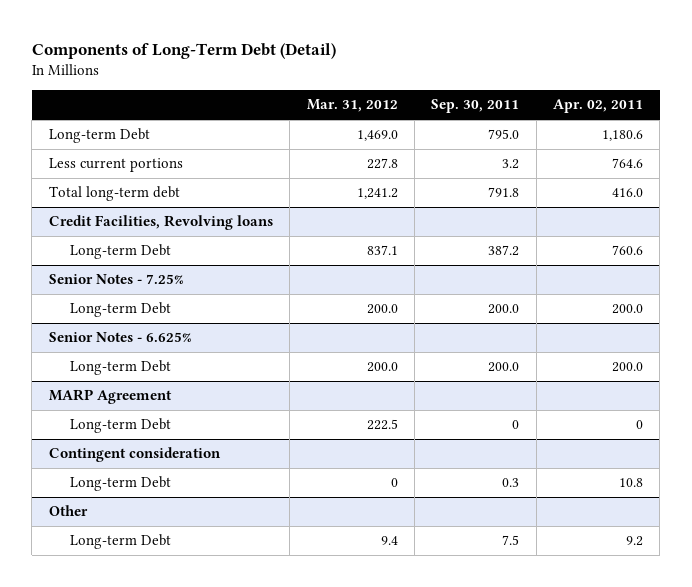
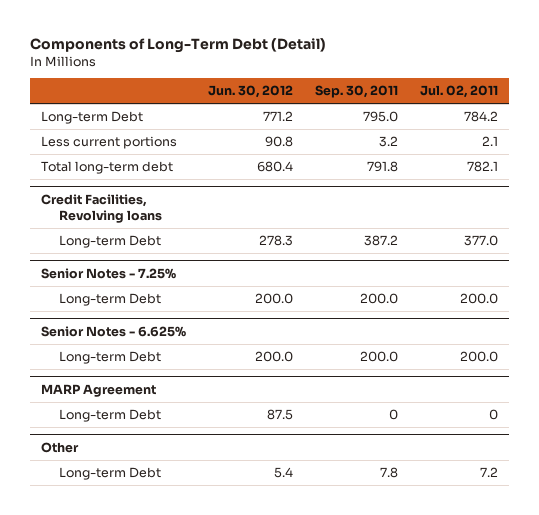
[306,99,398,113] Mar. 31, 2012 -> none
[553,99,644,114] Apr. 02, 2011 -> none
none -> [208,85,294,99] Jun. 30, 2012
none -> [420,85,499,99] Jul. 02, 2011
[48,447,221,463] Contingent consideration -> none
[69,476,171,492] Long-term Debt -> none
[502,535,520,546] 7.5 -> [380,467,399,479] 7.8

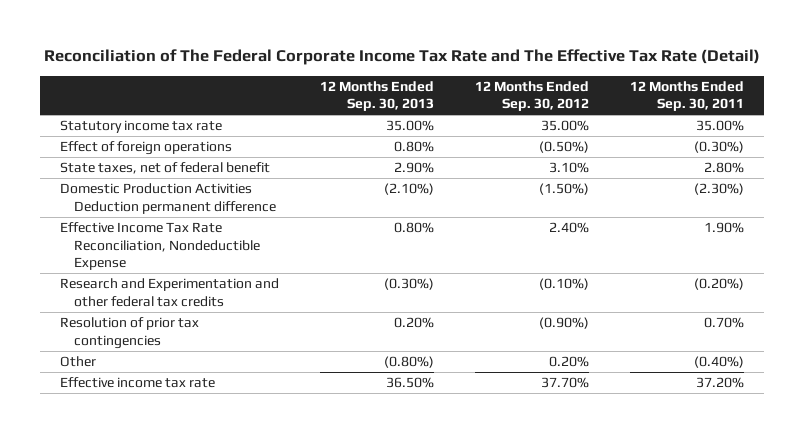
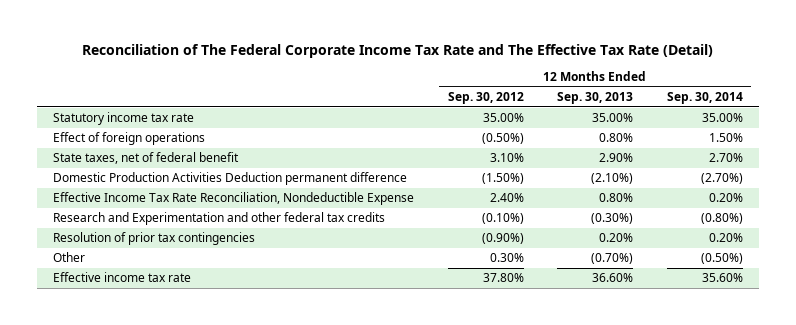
[629,80,744,112] 12 Months Ended Sep. 30, 2011 -> none
none -> [666,92,743,105] Sep. 30, 2014
[383,356,434,369] (0.80%) -> [591,253,634,265] (0.70%)
[548,356,589,368] 0.20% -> [489,253,524,263] 0.30%
[385,377,434,389] 36.50% -> [592,273,634,283] 36.60%
[540,377,589,389] 37.70% -> [482,273,524,283] 37.80%

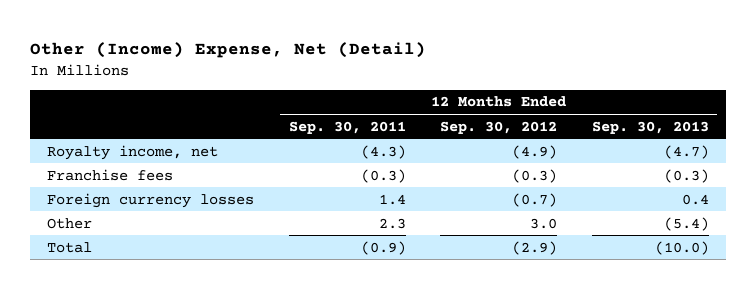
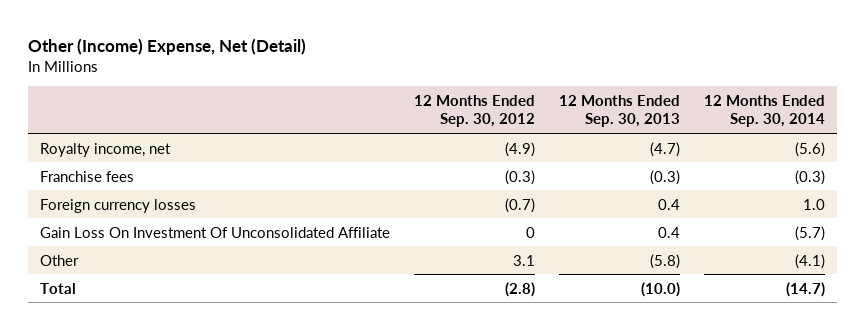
[288,120,406,134] Sep. 30, 2011 -> none
none -> [703,95,825,128] 12 Months Ended Sep. 30, 2014
none -> [40,226,391,238] Gain Loss On Investment Of Unconsolidated Affiliate
[530,217,558,229] 3.0 -> [513,254,536,266] 3.1
[663,216,709,231] (5.4) -> [649,253,680,269] (5.8)
[512,240,558,255] (2.9) -> [505,281,536,297] (2.8)

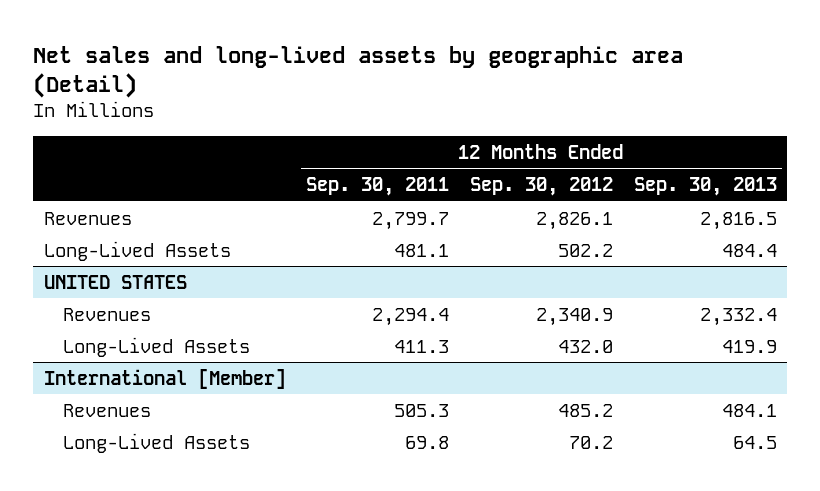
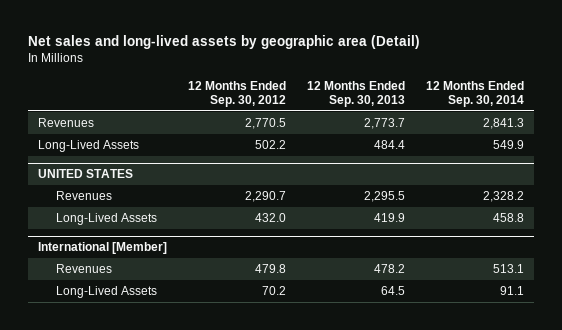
[306,177,450,197] Sep. 30, 2011 -> none
none -> [425,80,524,107] 12 Months Ended Sep. 30, 2014
[535,211,613,230] 2,826.1 -> [245,118,287,130] 2,770.5
[699,211,777,230] 2,816.5 -> [364,118,406,130] 2,773.7
[535,307,613,326] 2,340.9 -> [245,191,287,203] 2,290.7
[699,307,777,326] 2,332.4 -> [364,191,406,203] 2,295.5
[557,403,613,417] 485.2 -> [255,264,287,274] 479.8
[721,403,777,417] 484.1 -> [374,264,406,274] 478.2

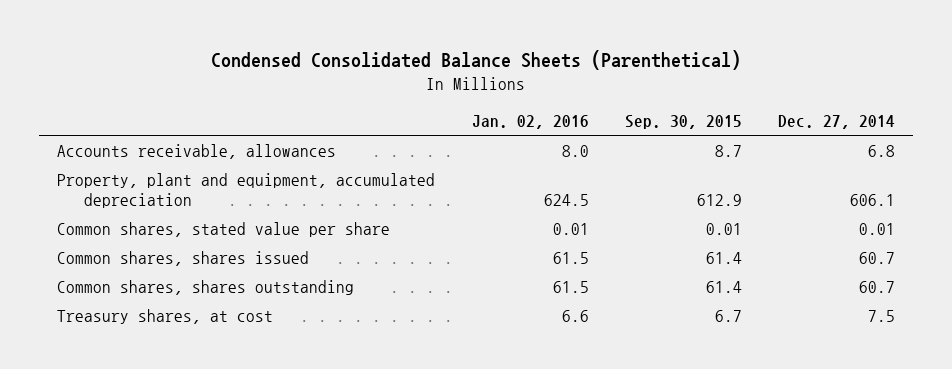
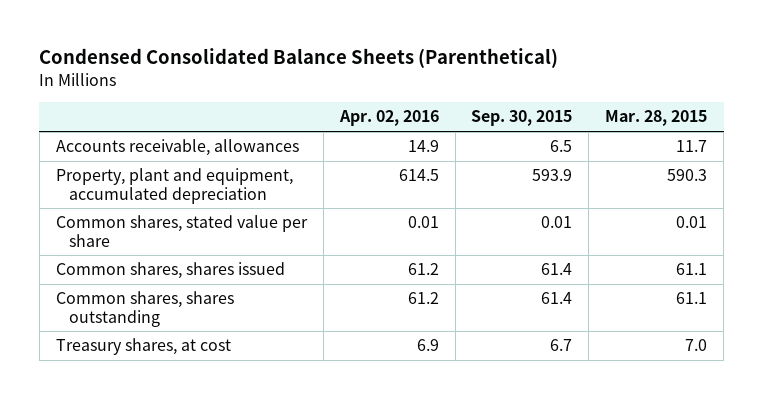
[471,115,589,130] Jan. 02, 2016 -> none
[777,115,895,130] Dec. 27, 2014 -> none
none -> [338,110,439,127] Apr. 02, 2016
none -> [605,110,708,127] Mar. 28, 2015
[714,144,742,157] 8.7 -> [550,140,573,153] 6.5
[696,194,742,207] 612.9 -> [532,169,573,182] 593.9

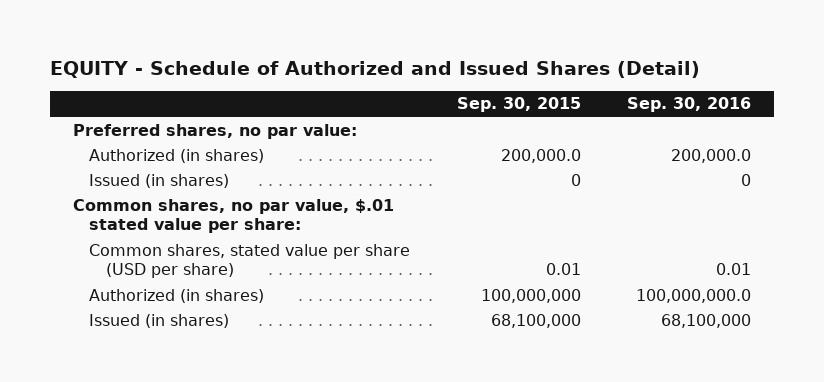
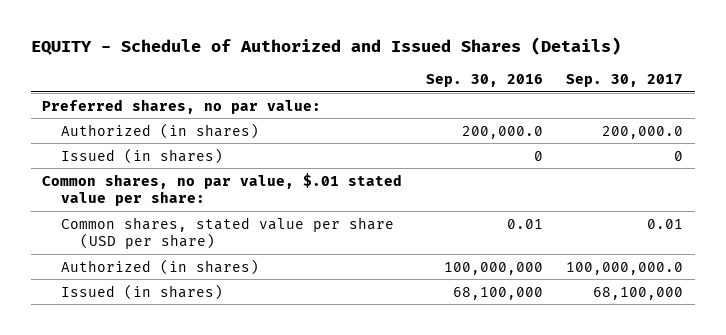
[50,60,701,78] EQUITY - Schedule of Authorized and Issued Shares (Detail) -> [30,37,621,56] EQUITY - Schedule of Authorized and Issued Shares (Details)
[456,97,581,113] Sep. 30, 2015 -> none
none -> [566,74,684,88] Sep. 30, 2017
[635,288,751,303] 100,000,000.0 -> [443,261,543,275] 100,000,000

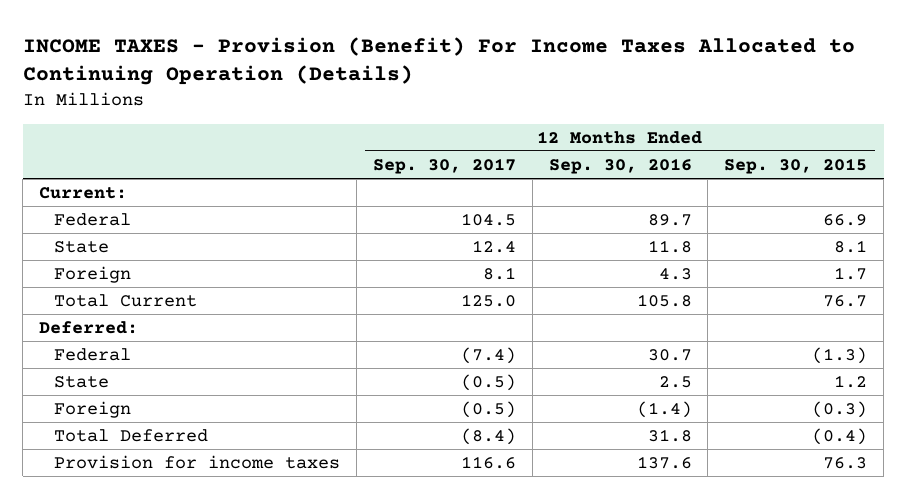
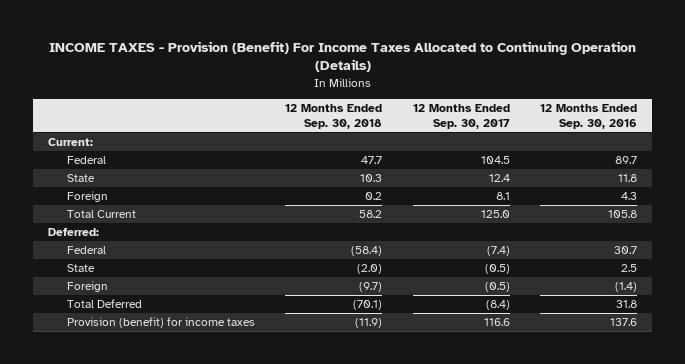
[724,157,868,174] Sep. 30, 2015 -> none
none -> [285,104,383,129] 12 Months Ended Sep. 30, 2018
[54,454,341,469] Provision for income taxes -> [67,317,256,329] Provision (benefit) for income taxes

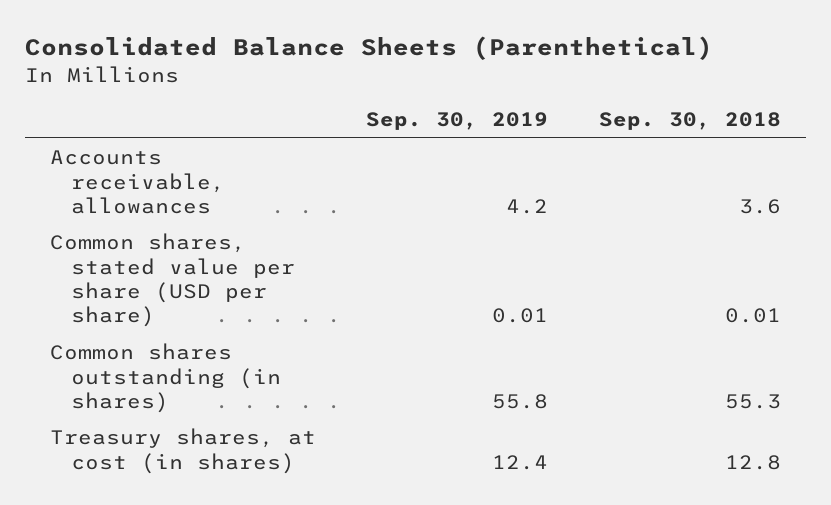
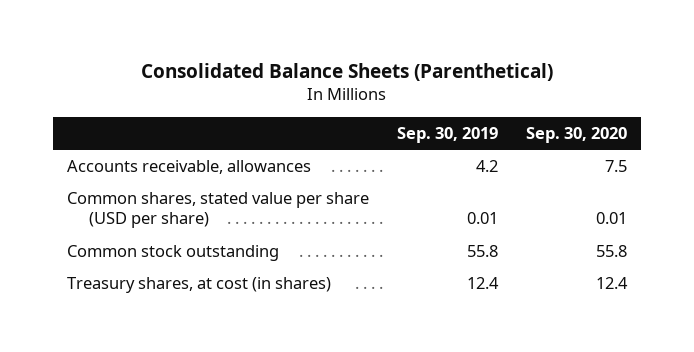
[598,112,781,131] Sep. 30, 2018 -> none
none -> [525,126,627,143] Sep. 30, 2020
[49,343,281,413] Common shares outstanding (in shares) -> [66,245,279,262] Common stock outstanding

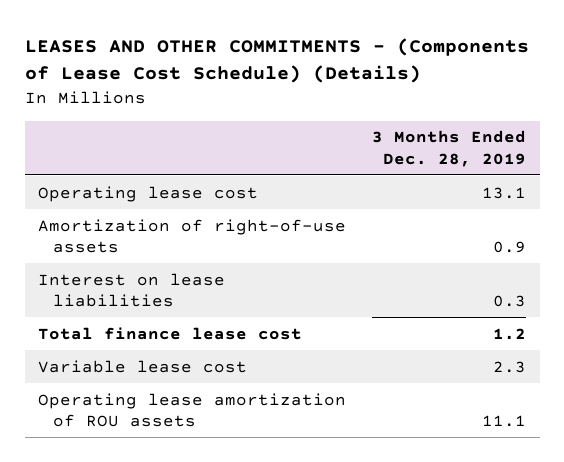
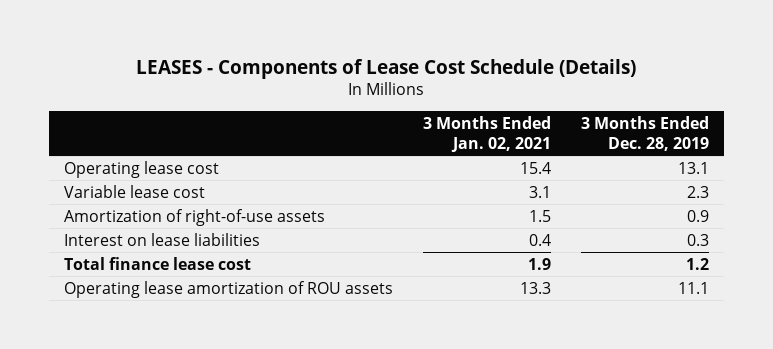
[24,37,529,84] LEASES AND OTHER COMMITMENTS - (Components of Lease Cost Schedule) (Details) -> [136,58,637,79] LEASES - Components of Lease Cost Schedule (Details)
none -> [422,115,551,152] 3 Months Ended Jan. 02, 2021
[37,359,247,373] Variable lease cost -> [63,184,205,198] Variable lease cost

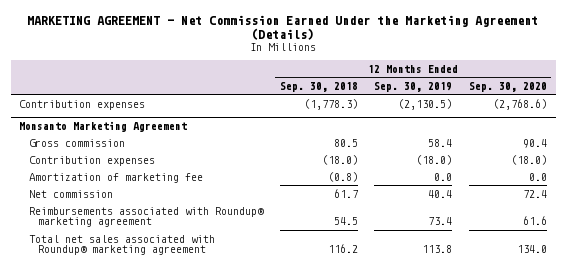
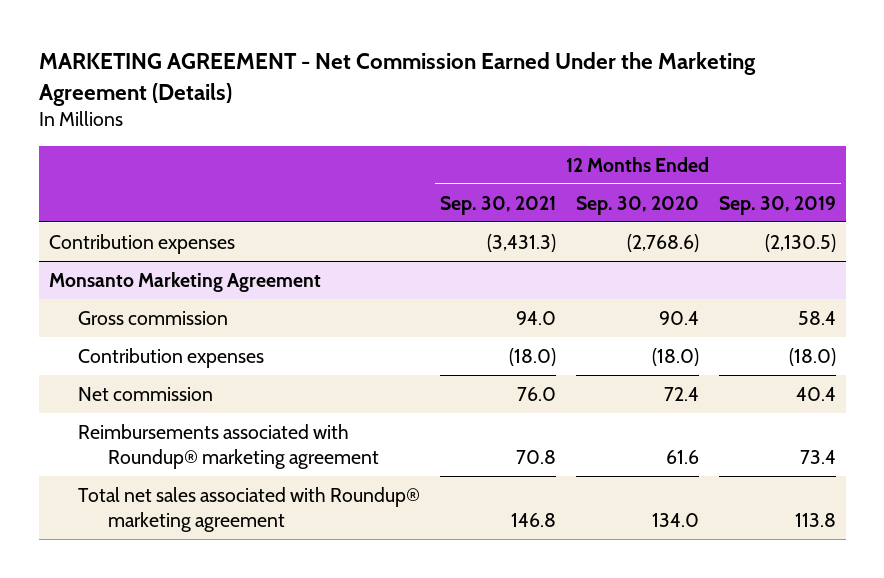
[279,81,358,92] Sep. 30, 2018 -> none
none -> [440,195,557,215] Sep. 30, 2021
[28,172,203,183] Amortization of marketing fee -> none

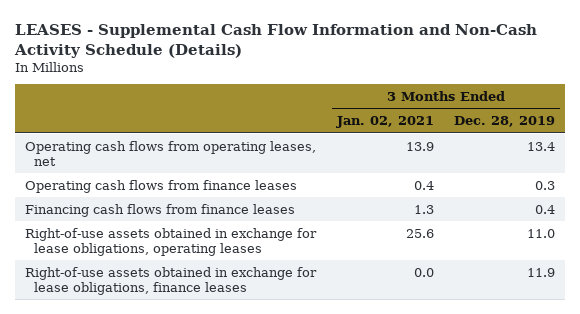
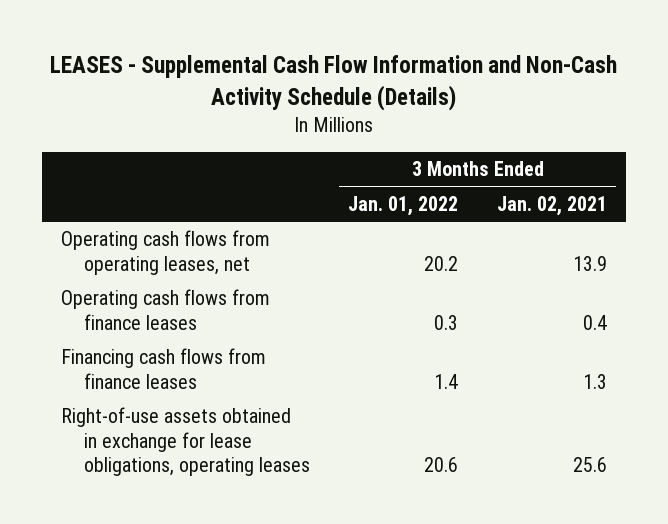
[453,116,555,128] Dec. 28, 2019 -> none
none -> [348,195,459,216] Jan. 01, 2022
[25,266,318,295] Right-of-use assets obtained in exchange for lease obligations, finance leases -> none

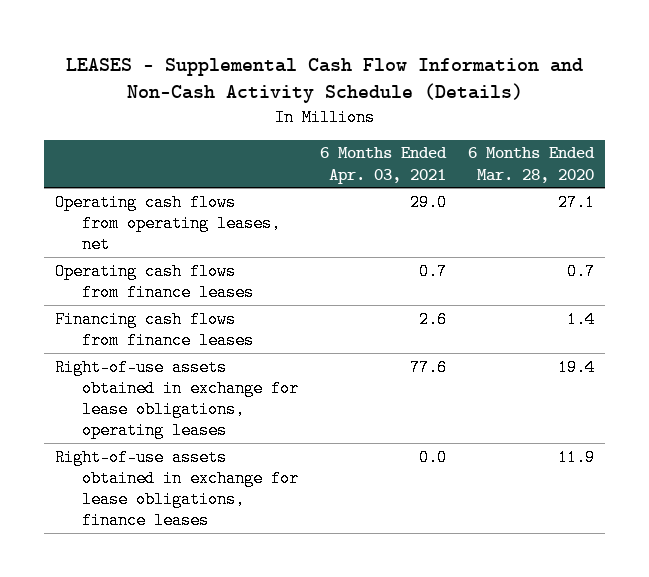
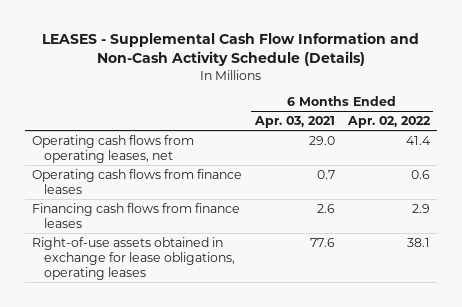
[468,147,596,183] 6 Months Ended Mar. 28, 2020 -> none
none -> [346,116,431,129] Apr. 02, 2022
[54,448,299,529] Right-of-use assets obtained in exchange for lease obligations, finance leases -> none

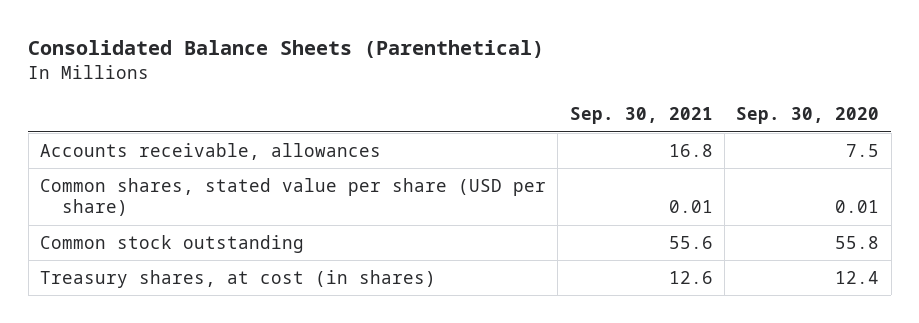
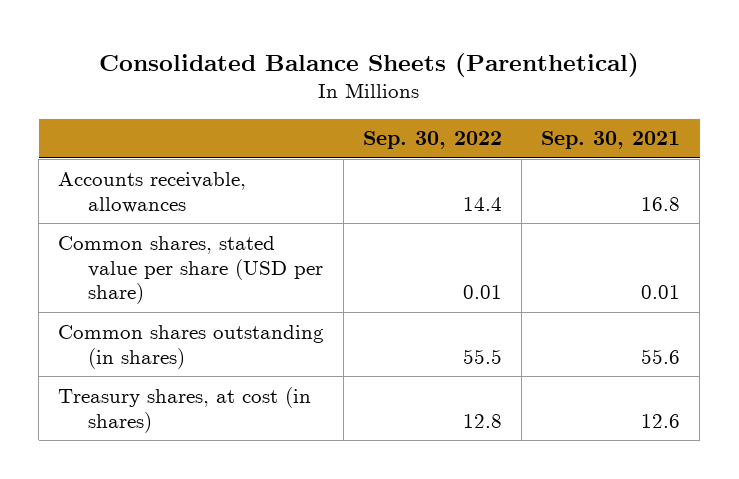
[736,107,880,125] Sep. 30, 2020 -> none
none -> [363,131,503,150] Sep. 30, 2022
[40,234,305,253] Common stock outstanding -> [58,324,325,369] Common shares outstanding (in shares)

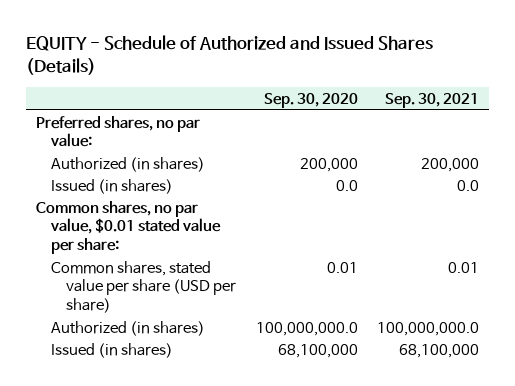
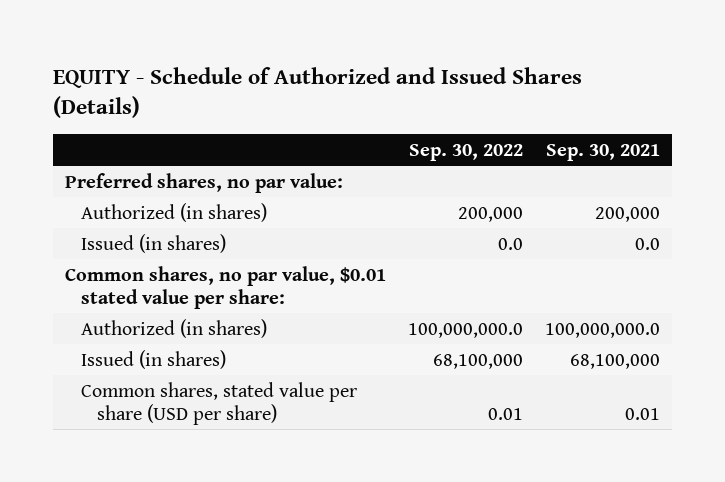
[263,92,358,108] Sep. 30, 2020 -> none
none -> [408,143,523,161] Sep. 30, 2022
[51,260,237,313] Common shares, stated value per share (USD per share) -> [80,381,357,425] Common shares, stated value per share (USD per share)

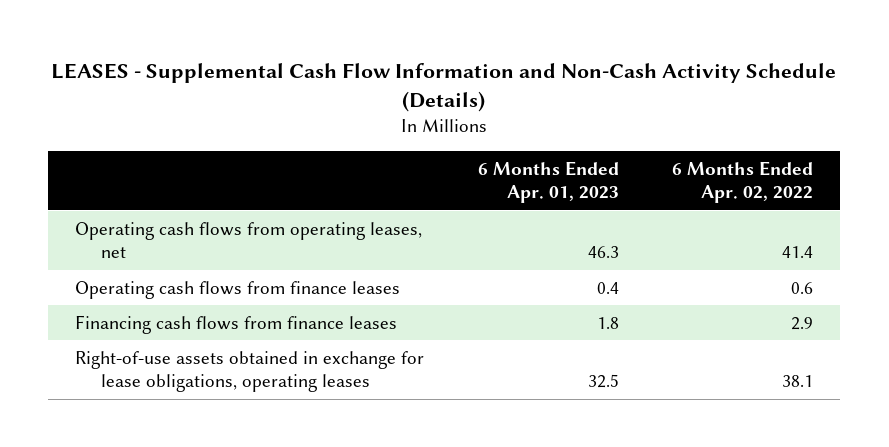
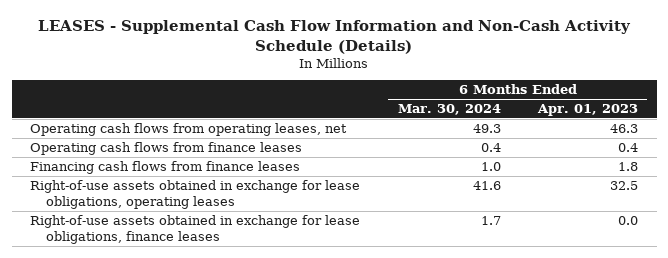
[672,160,814,204] 6 Months Ended Apr. 02, 2022 -> none
none -> [397,104,501,116] Mar. 30, 2024
none -> [30,215,361,244] Right-of-use assets obtained in exchange for lease obligations, finance leases

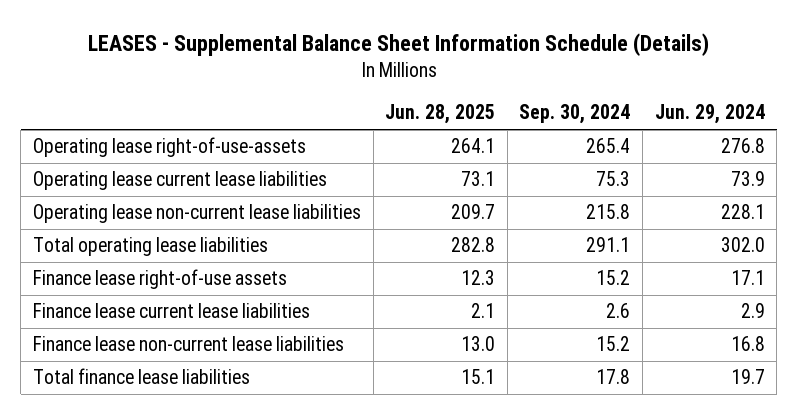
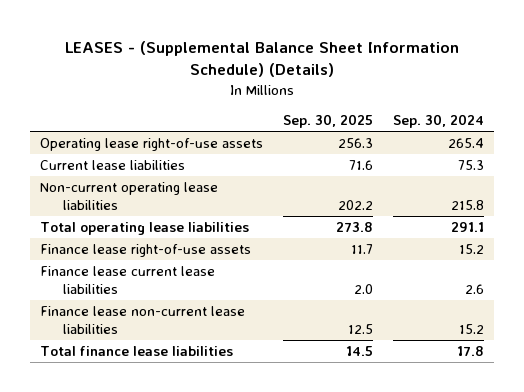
[87,32,709,56] LEASES - Supplemental Balance Sheet Information Schedule (Details) -> [65,40,460,78] LEASES - (Supplemental Balance Sheet Information Schedule) (Details)
[385,104,496,125] Jun. 28, 2025 -> none
[654,104,765,125] Jun. 29, 2024 -> none
none -> [283,114,374,129] Sep. 30, 2025
[33,137,307,158] Operating lease right-of-use-assets -> [40,137,264,151] Operating lease right-of-use assets
[33,171,328,191] Operating lease current lease liabilities -> [40,159,186,170] Current lease liabilities
[33,204,362,224] Operating lease non-current lease liabilities -> [40,181,219,210] Non-current operating lease liabilities

